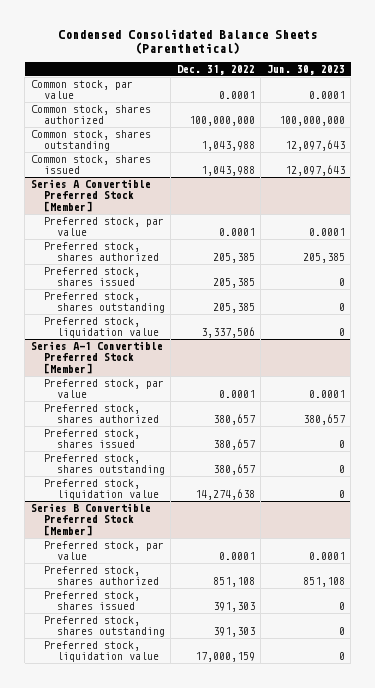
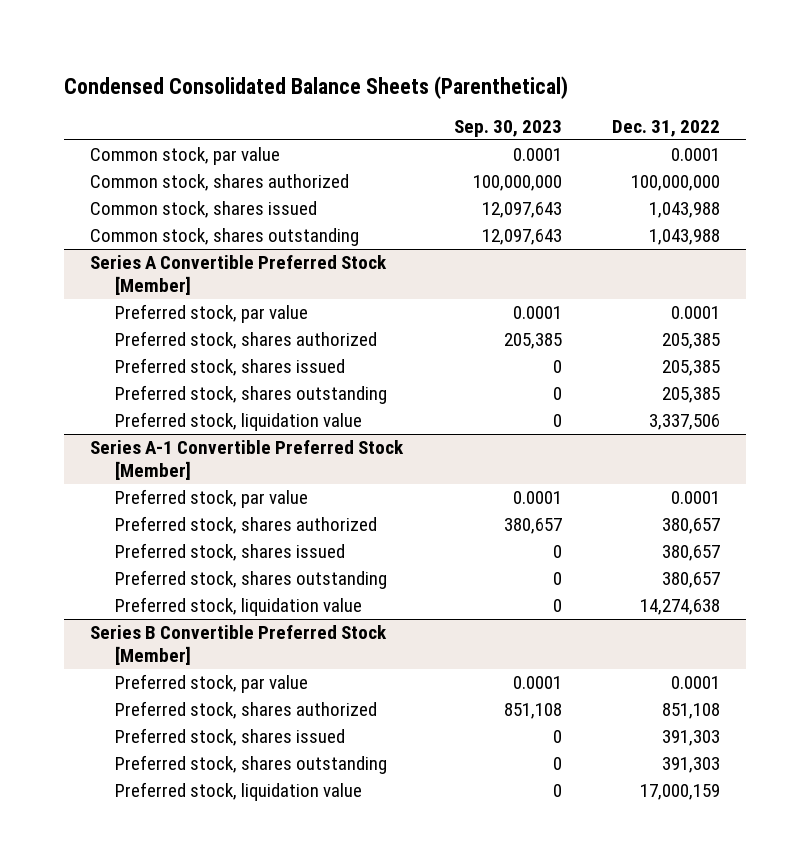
[266,64,345,75] Jun. 30, 2023 -> none
none -> [453,119,562,137] Sep. 30, 2023
[30,130,151,152] Common stock, shares outstanding -> [89,228,359,247] Common stock, shares outstanding

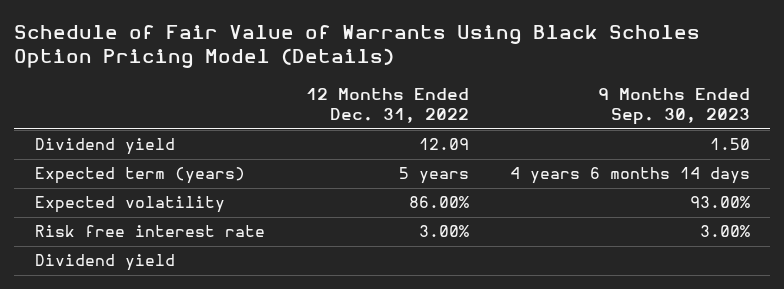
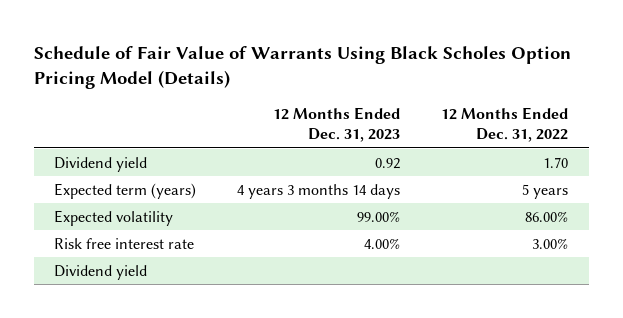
[597,87,750,126] 9 Months Ended Sep. 30, 2023 -> none
none -> [273,107,401,143] 12 Months Ended Dec. 31, 2023
[418,138,469,151] 12.09 -> [543,156,569,168] 1.70

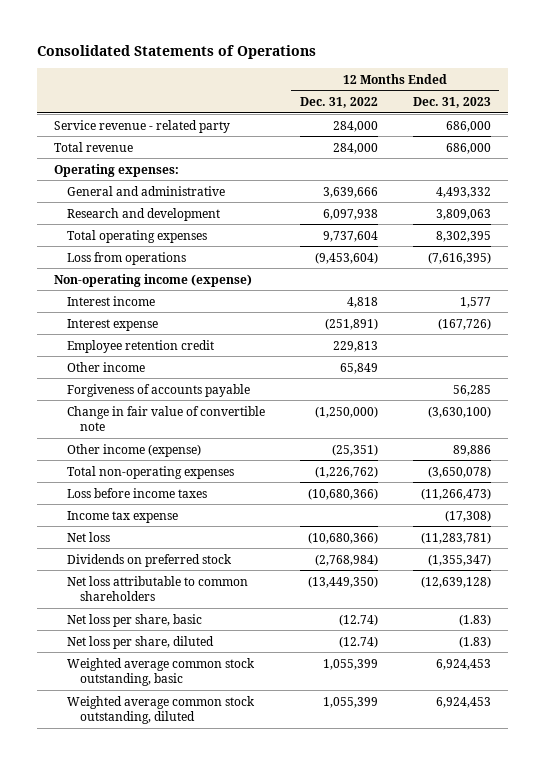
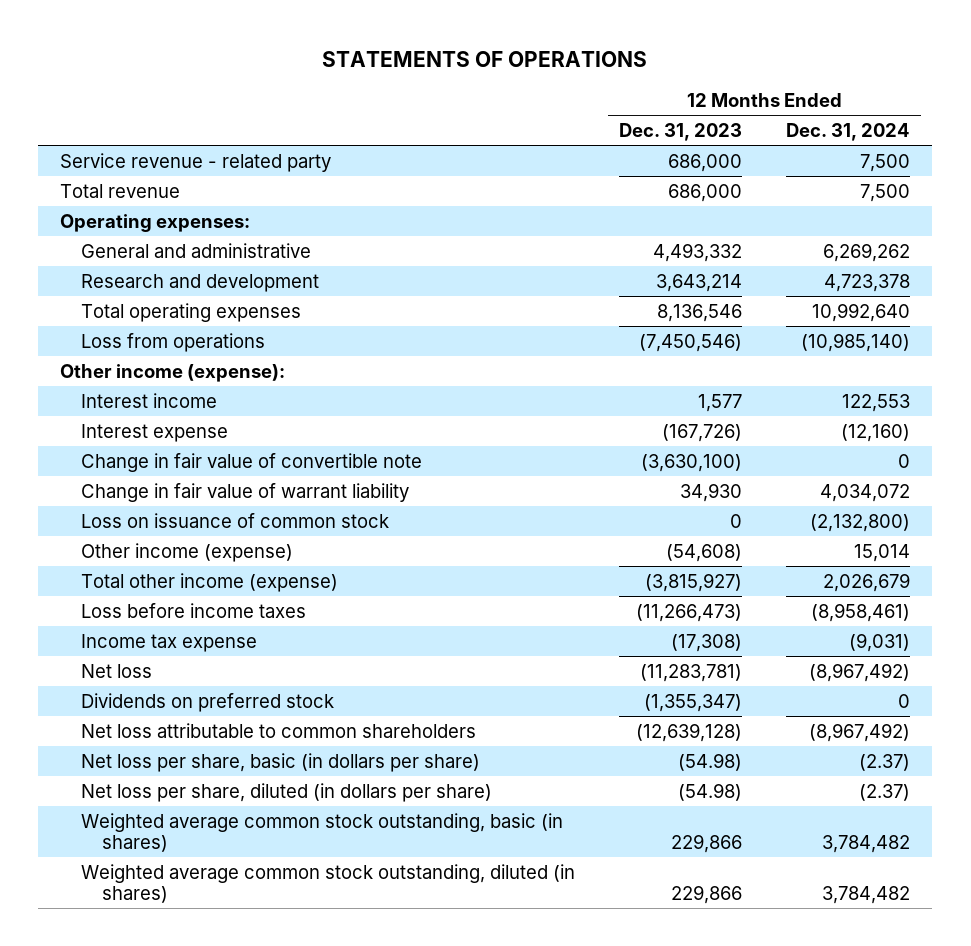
[37,44,317,59] Consolidated Statements of Operations -> [322,50,648,67] STATEMENTS OF OPERATIONS
[299,96,378,108] Dec. 31, 2022 -> none
none -> [786,123,911,142] Dec. 31, 2024
[435,208,491,220] 3,809,063 -> [656,273,743,292] 3,643,214
[435,230,491,242] 8,302,395 -> [657,303,743,322] 8,136,546
[427,251,491,264] (7,616,395) -> [639,333,743,352] (7,450,546)
[54,273,253,287] Non-operating income (expense) -> [60,363,286,382] Other income (expense):
[67,339,215,353] Employee retention credit -> none
[67,361,146,372] Other income -> none
[67,383,251,397] Forgiveness of accounts payable -> none
[67,465,235,479] Total non-operating expenses -> none
none -> [81,482,410,502] Change in fair value of warrant liability
none -> [81,512,390,528] Loss on issuance of common stock
[452,444,491,456] 89,886 -> [666,543,743,562] (54,608)
none -> [81,572,339,592] Total other income (expense)
[67,613,203,627] Net loss per share, basic -> [81,752,481,772] Net loss per share, basic (in dollars per share)
[458,613,491,626] (1.83) -> [678,752,743,771] (54.98)
[67,635,215,649] Net loss per share, diluted -> [81,782,493,802] Net loss per share, diluted (in dollars per share)
[458,635,491,648] (1.83) -> [678,782,743,801] (54.98)
[67,657,256,686] Weighted average common stock outstanding, basic -> [81,812,564,853] Weighted average common stock outstanding, basic (in shares)
[435,658,491,670] 6,924,453 -> [671,834,743,854] 229,866
[67,695,256,724] Weighted average common stock outstanding, diluted -> [81,863,576,904] Weighted average common stock outstanding, diluted (in shares)
[435,696,491,708] 6,924,453 -> [671,885,743,905] 229,866

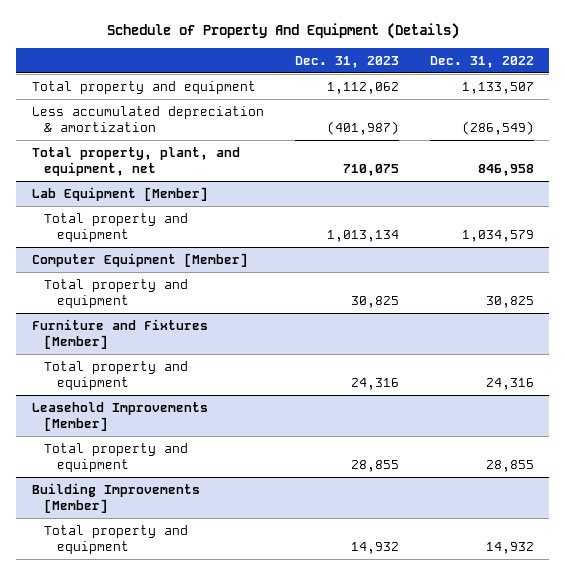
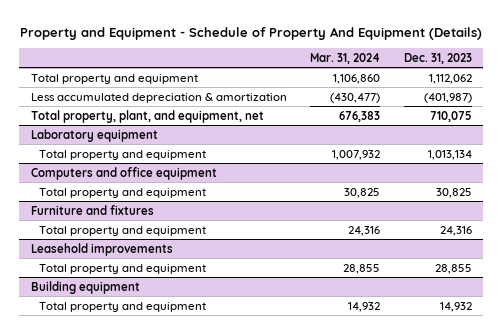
[106,23,459,40] Schedule of Property And Equipment (Details) -> [20,26,483,40] Property and Equipment - Schedule of Property And Equipment (Details)
[429,55,534,68] Dec. 31, 2022 -> none
none -> [310,52,381,64] Mar. 31, 2024
[31,186,208,201] Lab Equipment [Member] -> none
none -> [30,128,158,142] Laboratory equipment
[31,252,248,267] Computer Equipment [Member] -> [30,166,217,180] Computers and office equipment
[31,318,208,349] Furniture and Fixtures [Member] -> [30,204,154,215] Furniture and fixtures
[31,401,208,431] Leasehold Improvements [Member] -> [30,242,173,256] Leasehold improvements
[31,482,200,513] Building Improvements [Member] -> [30,280,140,294] Building equipment

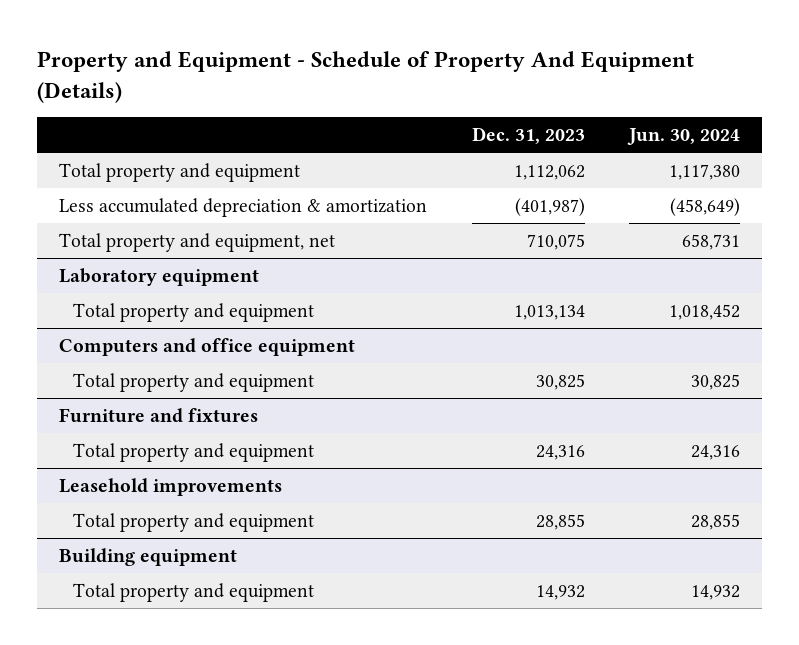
[310,52,381,64] Mar. 31, 2024 -> none
none -> [626,128,740,146] Jun. 30, 2024
[30,109,264,123] Total property, plant, and equipment, net -> [59,232,336,252] Total property and equipment, net

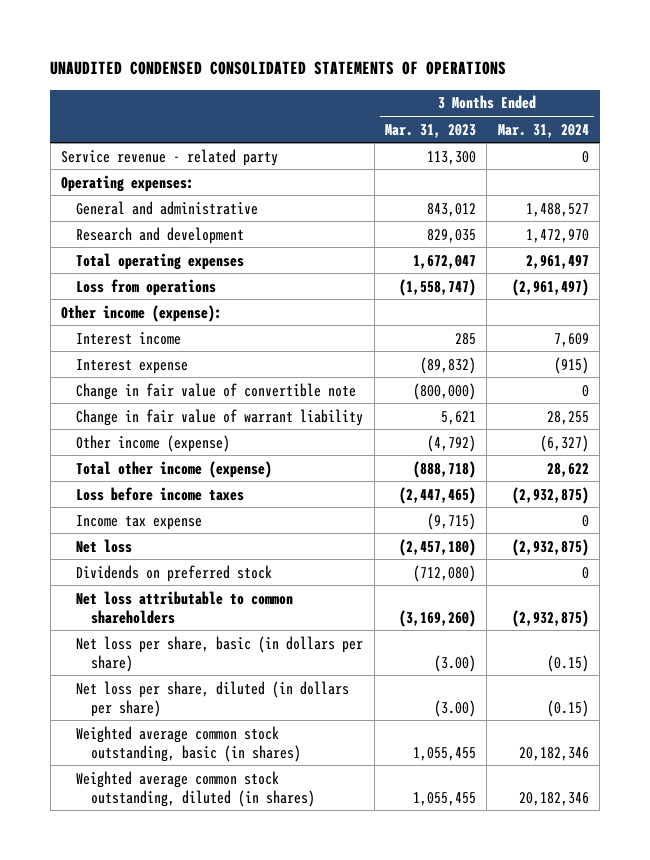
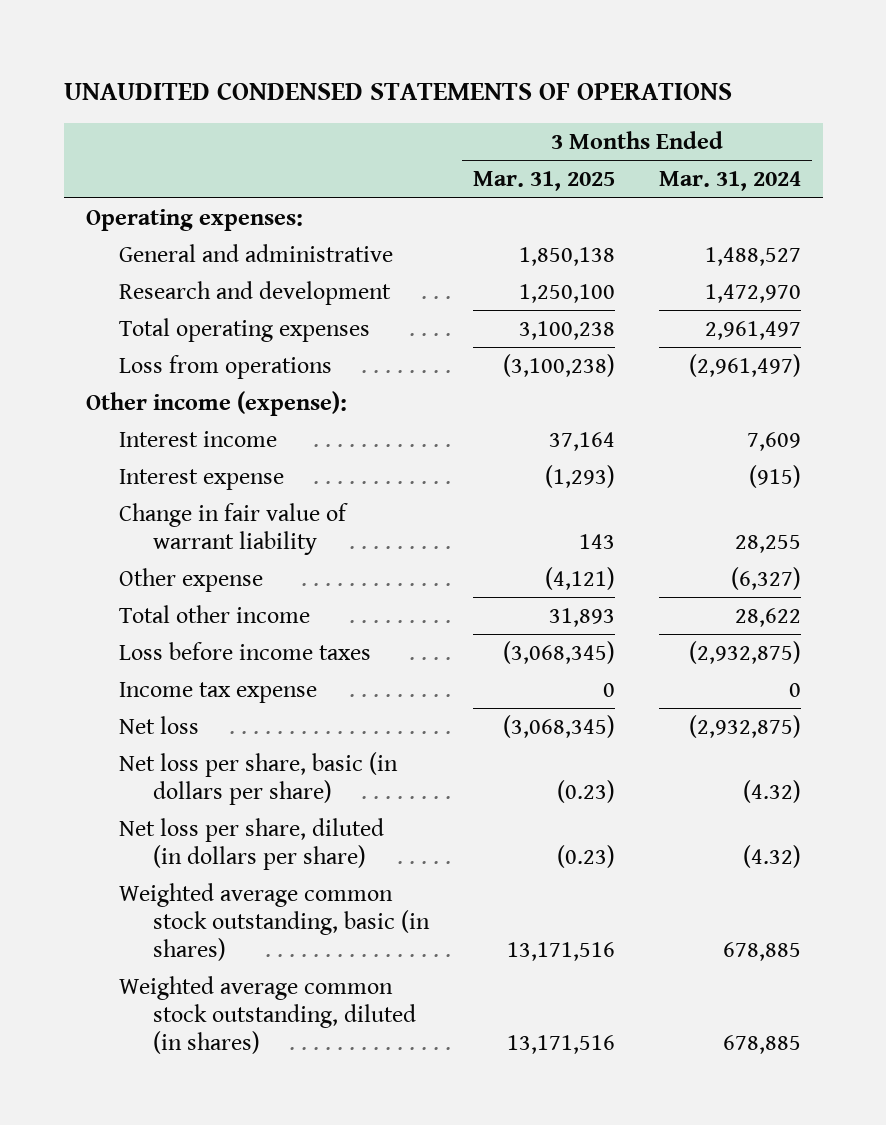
[50,61,507,76] UNAUDITED CONDENSED CONSOLIDATED STATEMENTS OF OPERATIONS -> [63,81,732,100] UNAUDITED CONDENSED STATEMENTS OF OPERATIONS
[385,123,477,138] Mar. 31, 2023 -> none
none -> [472,171,615,192] Mar. 31, 2025
[61,148,279,166] Service revenue - related party -> none
[76,382,357,400] Change in fair value of convertible note -> none
[76,434,231,452] Other income (expense) -> [119,567,264,592] Other expense
[76,460,273,478] Total other income (expense) -> [119,604,311,623] Total other income
[76,564,273,582] Dividends on preferred stock -> none
[76,590,294,624] Net loss attributable to common shareholders -> none
[546,654,589,672] (0.15) -> [742,779,801,803] (4.32)
[546,699,589,717] (0.15) -> [742,844,801,868] (4.32)
[518,746,589,761] 20,182,346 -> [722,942,801,962] 678,885
[518,791,589,806] 20,182,346 -> [722,1035,801,1055] 678,885

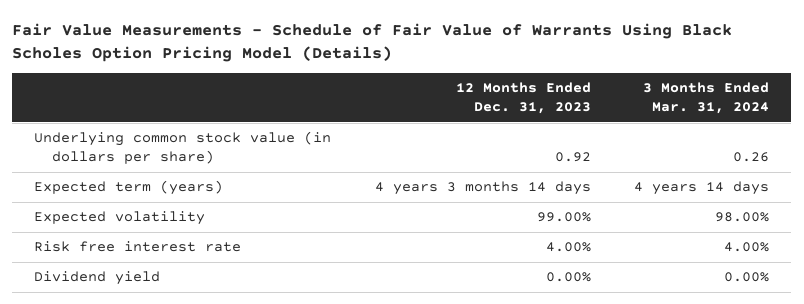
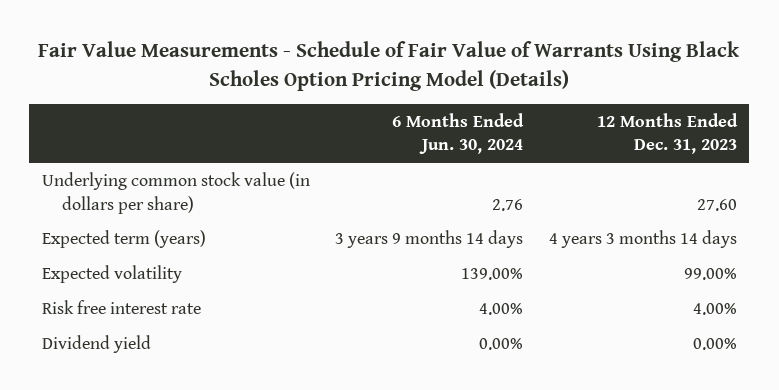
[643,82,770,115] 3 Months Ended Mar. 31, 2024 -> none
none -> [392,112,525,155] 6 Months Ended Jun. 30, 2024
[554,152,591,163] 0.92 -> [696,198,737,211] 27.60

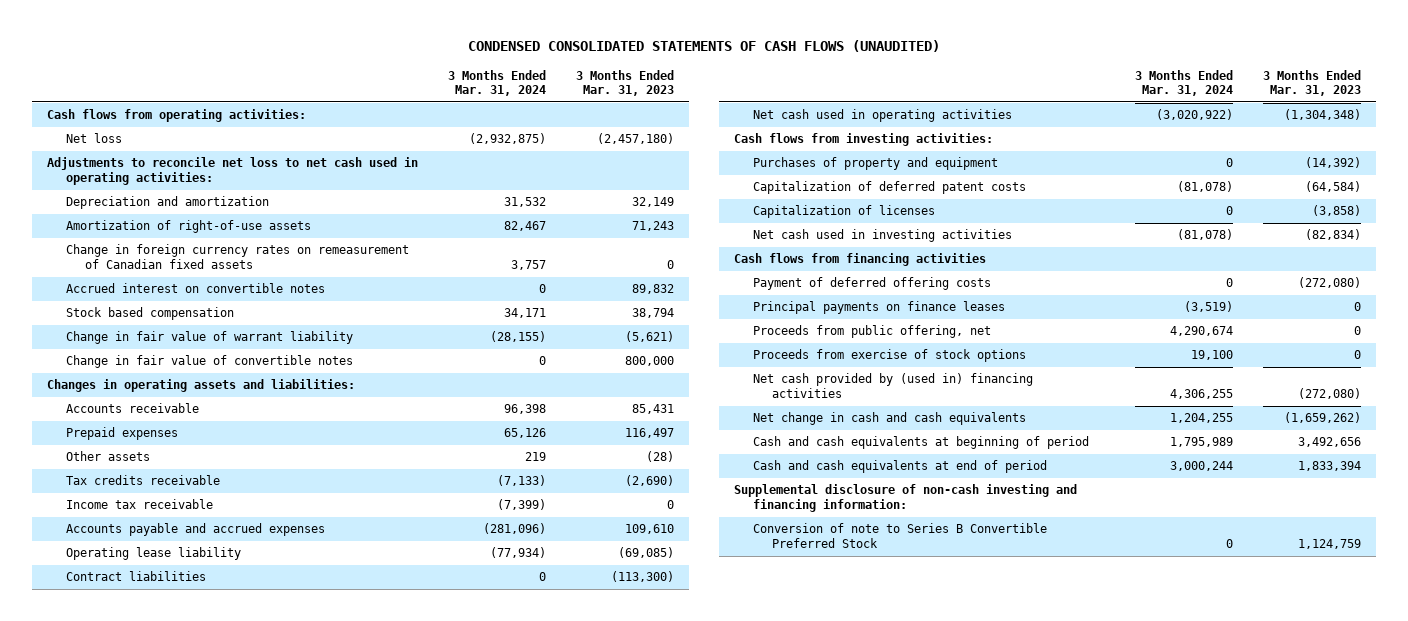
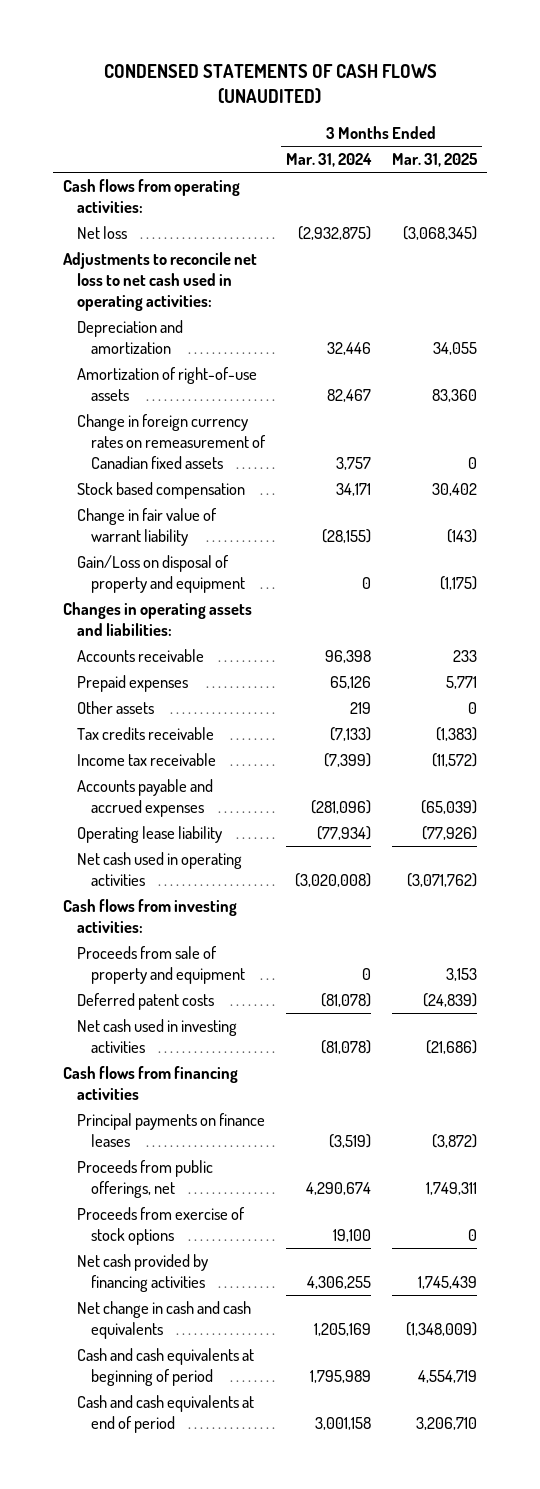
[468,40,941,53] CONDENSED CONSOLIDATED STATEMENTS OF CASH FLOWS (UNAUDITED) -> [103,64,437,105] CONDENSED STATEMENTS OF CASH FLOWS (UNAUDITED)
[576,69,675,97] 3 Months Ended Mar. 31, 2023 -> none
none -> [391,153,478,168] Mar. 31, 2025
[504,197,547,208] 31,532 -> [326,342,371,356] 32,446
[66,283,326,294] Accrued interest on convertible notes -> none
[66,355,354,369] Change in fair value of convertible notes -> none
none -> [77,555,246,594] Gain/Loss on disposal of property and equipment
[66,571,207,582] Contract liabilities -> none
[1156,109,1234,121] (3,020,922) -> [294,873,371,888] (3,020,008)
[752,205,935,219] Capitalization of licenses -> none
[752,157,998,171] Purchases of property and equipment -> [77,946,246,985] Proceeds from sale of property and equipment
[752,181,1026,195] Capitalization of deferred patent costs -> [77,993,215,1011] Deferred patent costs
[752,277,991,291] Payment of deferred offering costs -> none
[752,325,991,339] Proceeds from public offering, net -> [77,1160,214,1199] Proceeds from public offerings, net
[752,373,1033,398] Net cash provided by (used in) financing activities -> [77,1254,209,1293] Net cash provided by financing activities
[1170,413,1234,424] 1,204,255 -> [313,1323,371,1337] 1,205,169
[734,484,1078,512] Supplemental disclosure of non-cash investing and financing information: -> none
[752,523,1047,548] Conversion of note to Series B Convertible Preferred Stock -> none
[1170,461,1234,472] 3,000,244 -> [314,1417,371,1431] 3,001,158

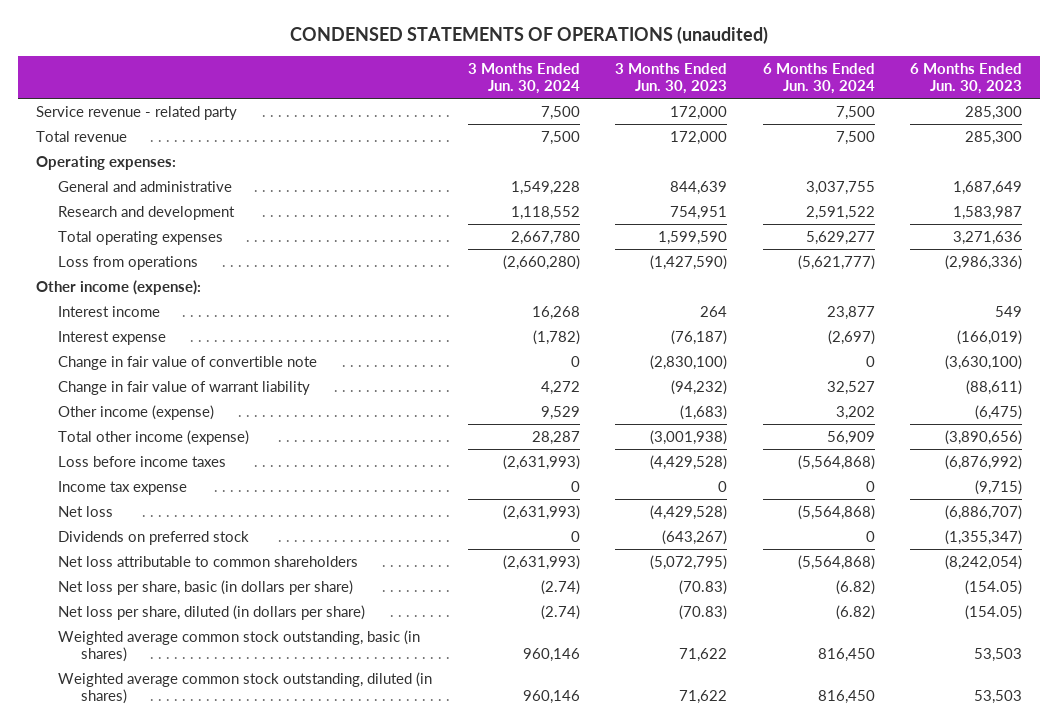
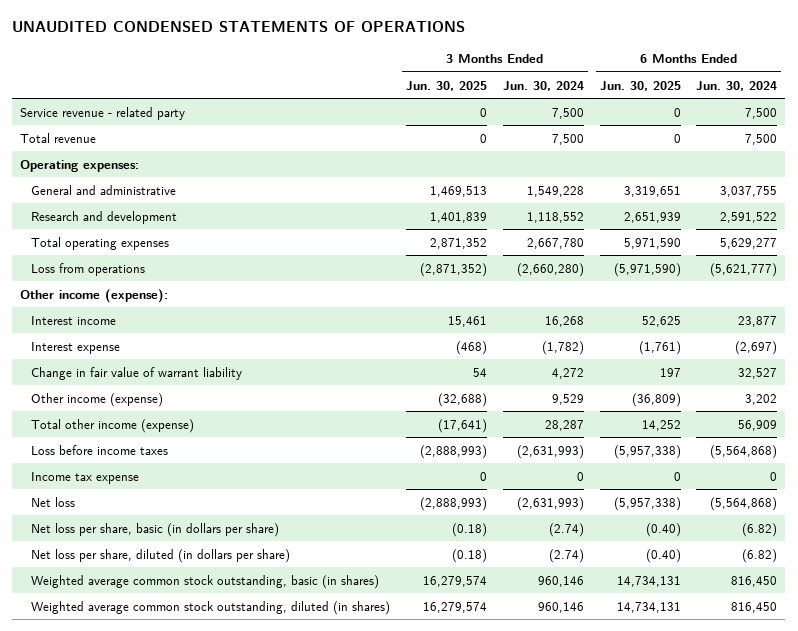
[289,26,768,45] CONDENSED STATEMENTS OF OPERATIONS (unaudited) -> [12,21,466,33] UNAUDITED CONDENSED STATEMENTS OF OPERATIONS
[615,63,728,95] 3 Months Ended Jun. 30, 2023 -> none
[909,63,1022,95] 6 Months Ended Jun. 30, 2023 -> none
none -> [406,80,488,91] Jun. 30, 2025
none -> [599,80,681,91] Jun. 30, 2025
[58,355,318,370] Change in fair value of convertible note -> none
[58,530,250,545] Dividends on preferred stock -> none
[58,555,359,567] Net loss attributable to common shareholders -> none

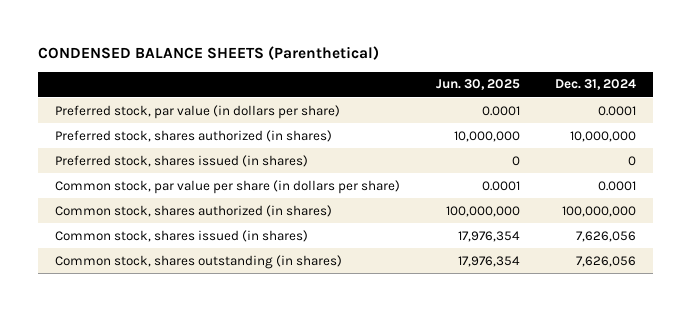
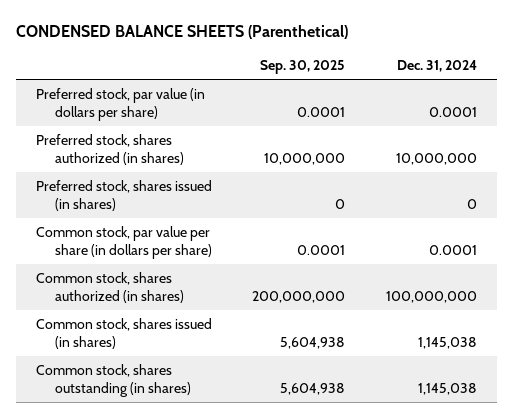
[435,79,520,91] Jun. 30, 2025 -> none
none -> [260,59,346,74] Sep. 30, 2025
[575,230,636,242] 7,626,056 -> [417,337,477,350] 1,145,038
[575,255,636,267] 7,626,056 -> [417,383,477,396] 1,145,038

